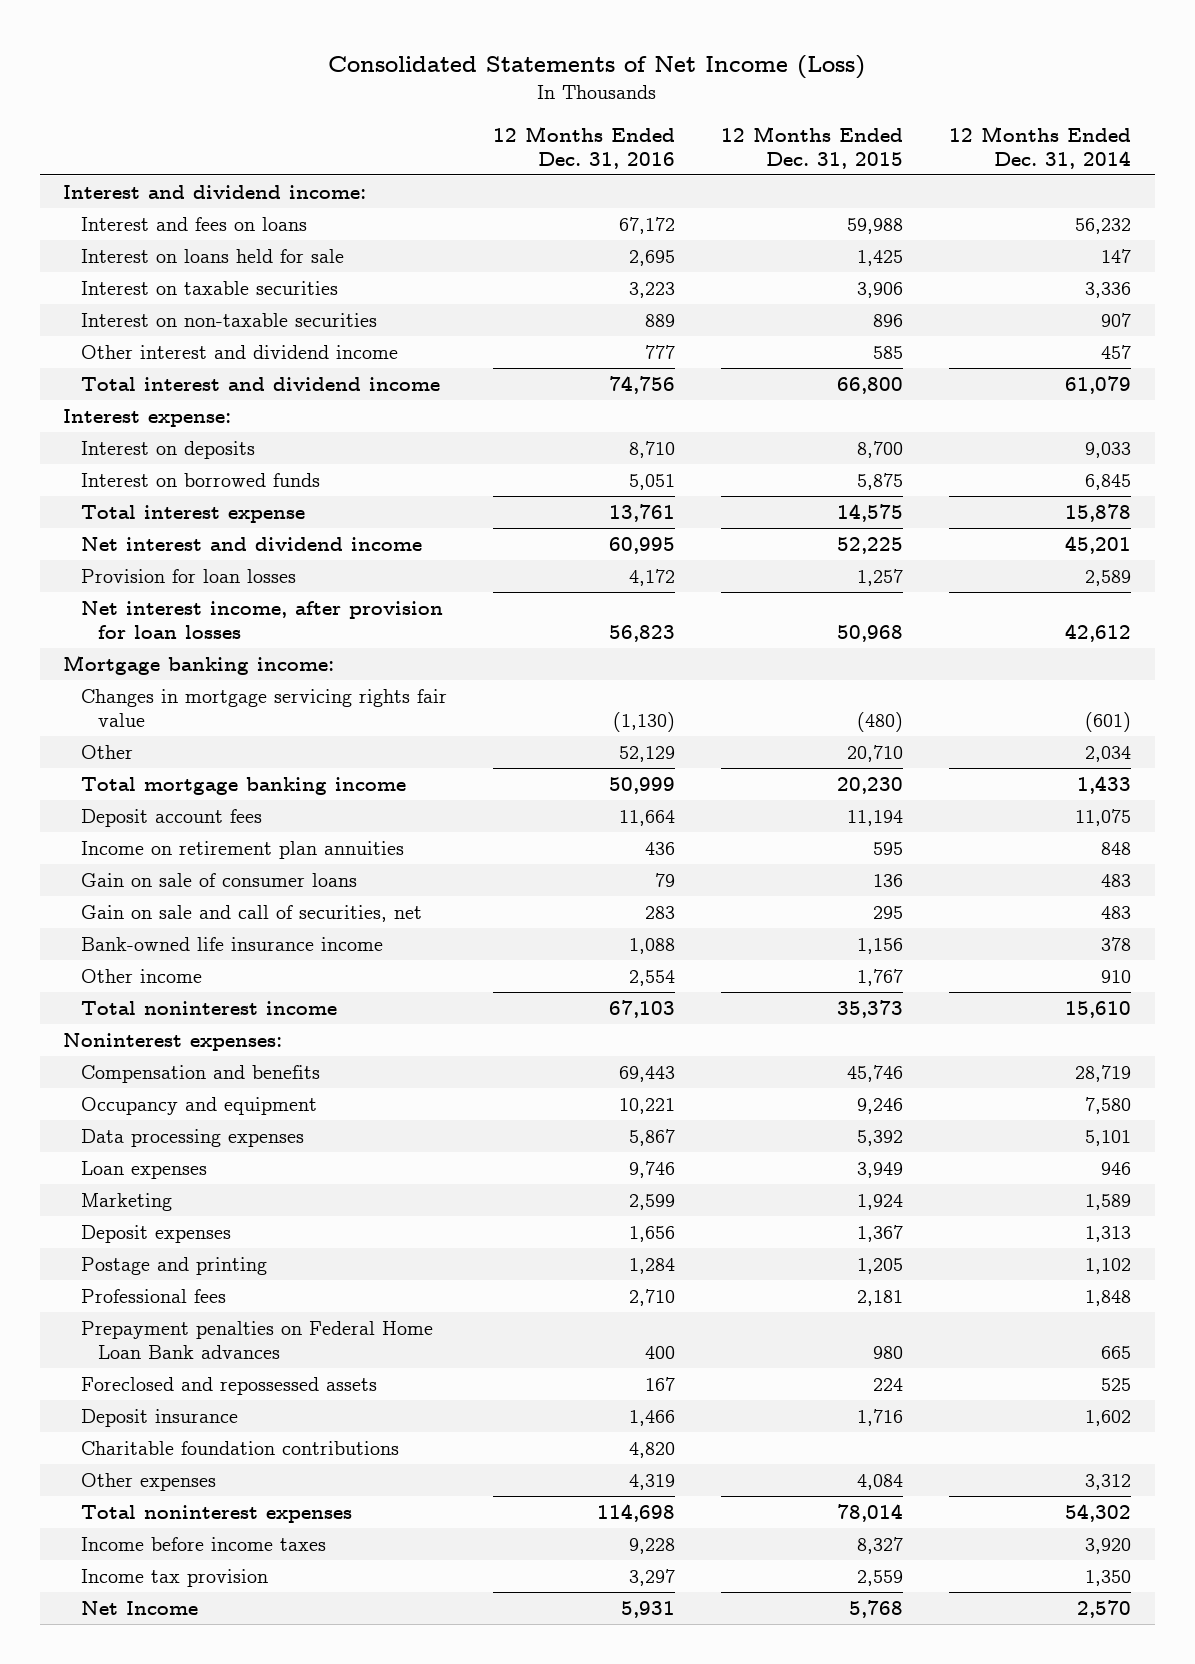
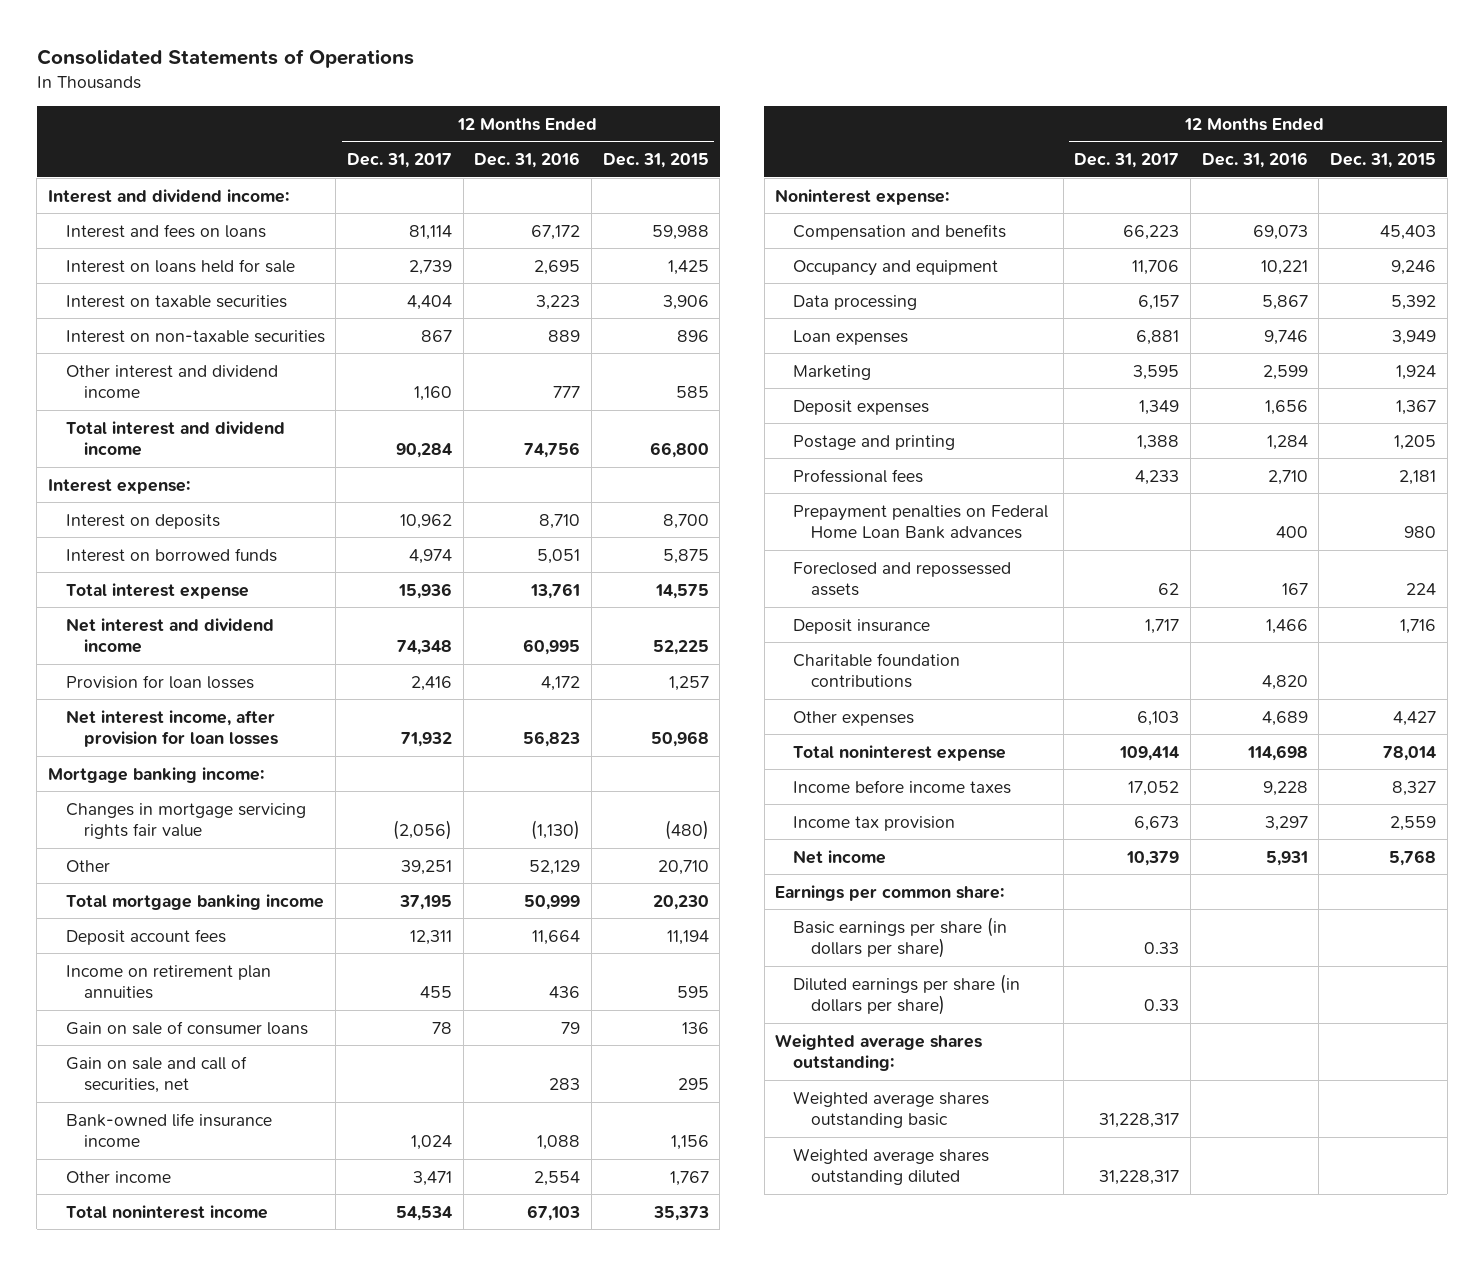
[328,54,866,79] Consolidated Statements of Net Income (Loss) -> [36,49,414,69] Consolidated Statements of Operations
[949,126,1132,169] 12 Months Ended Dec. 31, 2014 -> none
none -> [347,153,453,169] Dec. 31, 2017
[63,1033,283,1052] Noninterest expenses: -> [775,188,950,205] Noninterest expense:
[618,1066,675,1083] 69,443 -> [1252,224,1308,240] 69,073
[847,1065,904,1083] 45,746 -> [1379,224,1436,240] 45,403
[80,1129,304,1148] Data processing expenses -> [793,294,918,310] Data processing
[628,1474,675,1491] 4,319 -> [1261,710,1308,726] 4,689
[857,1474,904,1491] 4,084 -> [1392,710,1436,726] 4,427
[80,1505,352,1524] Total noninterest expenses -> [793,744,1007,761] Total noninterest expense
[80,1601,198,1616] Net Income -> [793,849,887,864] Net income
none -> [775,884,1005,901] Earnings per common share:
none -> [793,916,1008,959] Basic earnings per share (in dollars per share)
none -> [793,973,1021,1016] Diluted earnings per share (in dollars per share)
none -> [775,1033,983,1072] Weighted average shares outstanding:
none -> [793,1090,990,1129] Weighted average shares outstanding basic
none -> [793,1147,990,1186] Weighted average shares outstanding diluted

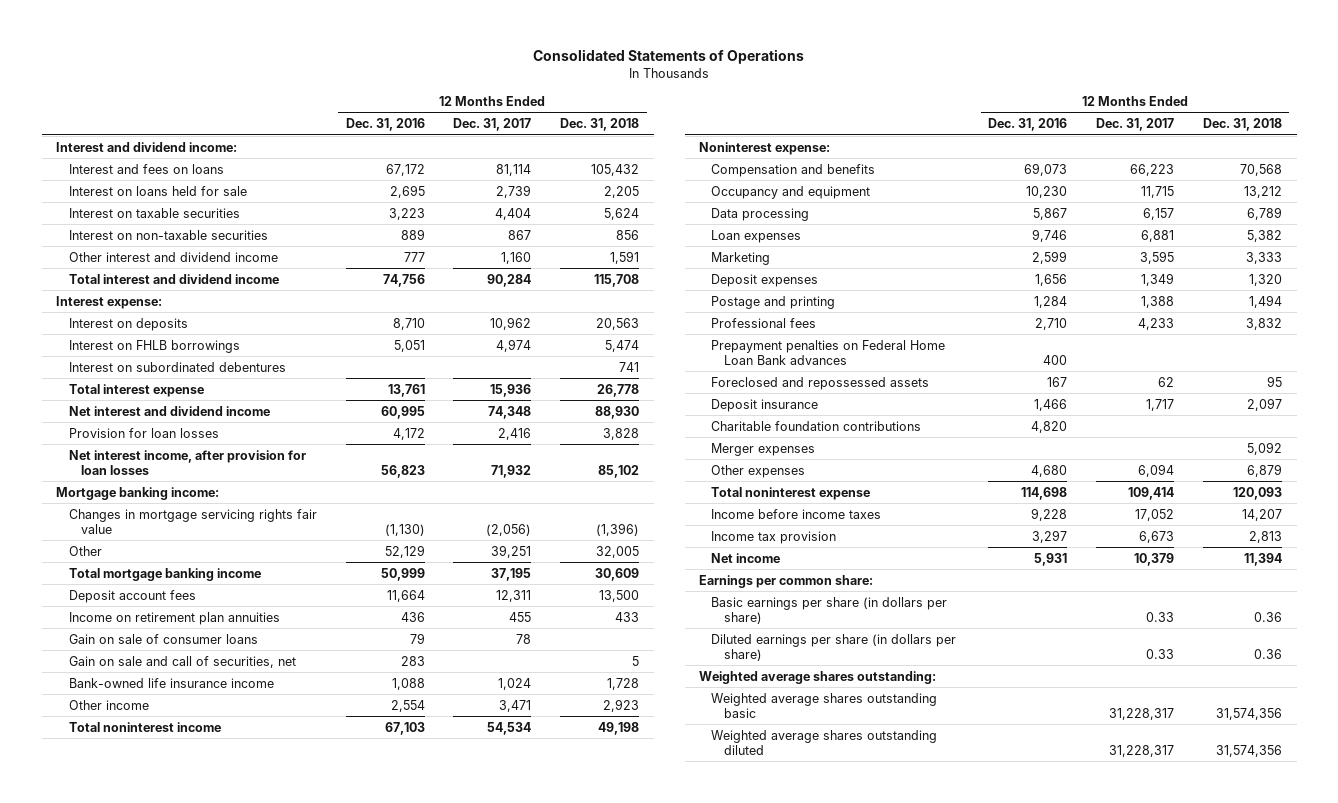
[602,153,709,169] Dec. 31, 2015 -> none
none -> [560,117,640,131] Dec. 31, 2018
[65,547,277,562] Interest on borrowed funds -> [68,339,240,353] Interest on FHLB borrowings
none -> [68,361,286,372] Interest on subordinated debentures
[1132,259,1180,275] 11,706 -> [1141,185,1175,198] 11,715
[1260,259,1308,275] 10,221 -> [1026,185,1068,198] 10,230
none -> [711,442,816,456] Merger expenses
[1137,710,1180,726] 6,103 -> [1138,463,1175,477] 6,094
[1261,710,1308,726] 4,689 -> [1031,464,1068,477] 4,680

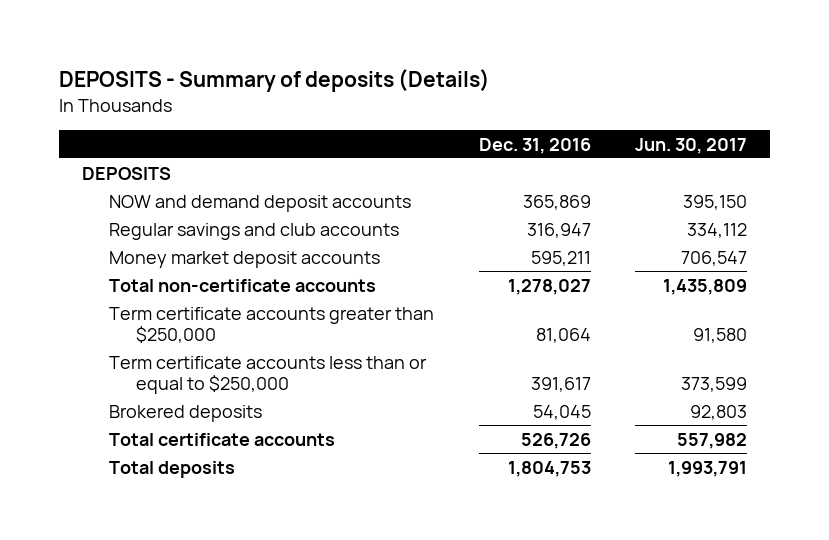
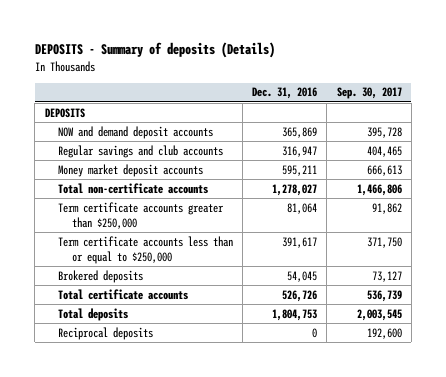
[635,137,748,154] Jun. 30, 2017 -> none
none -> [336,87,402,100] Sep. 30, 2017
none -> [58,326,154,340] Reciprocal deposits

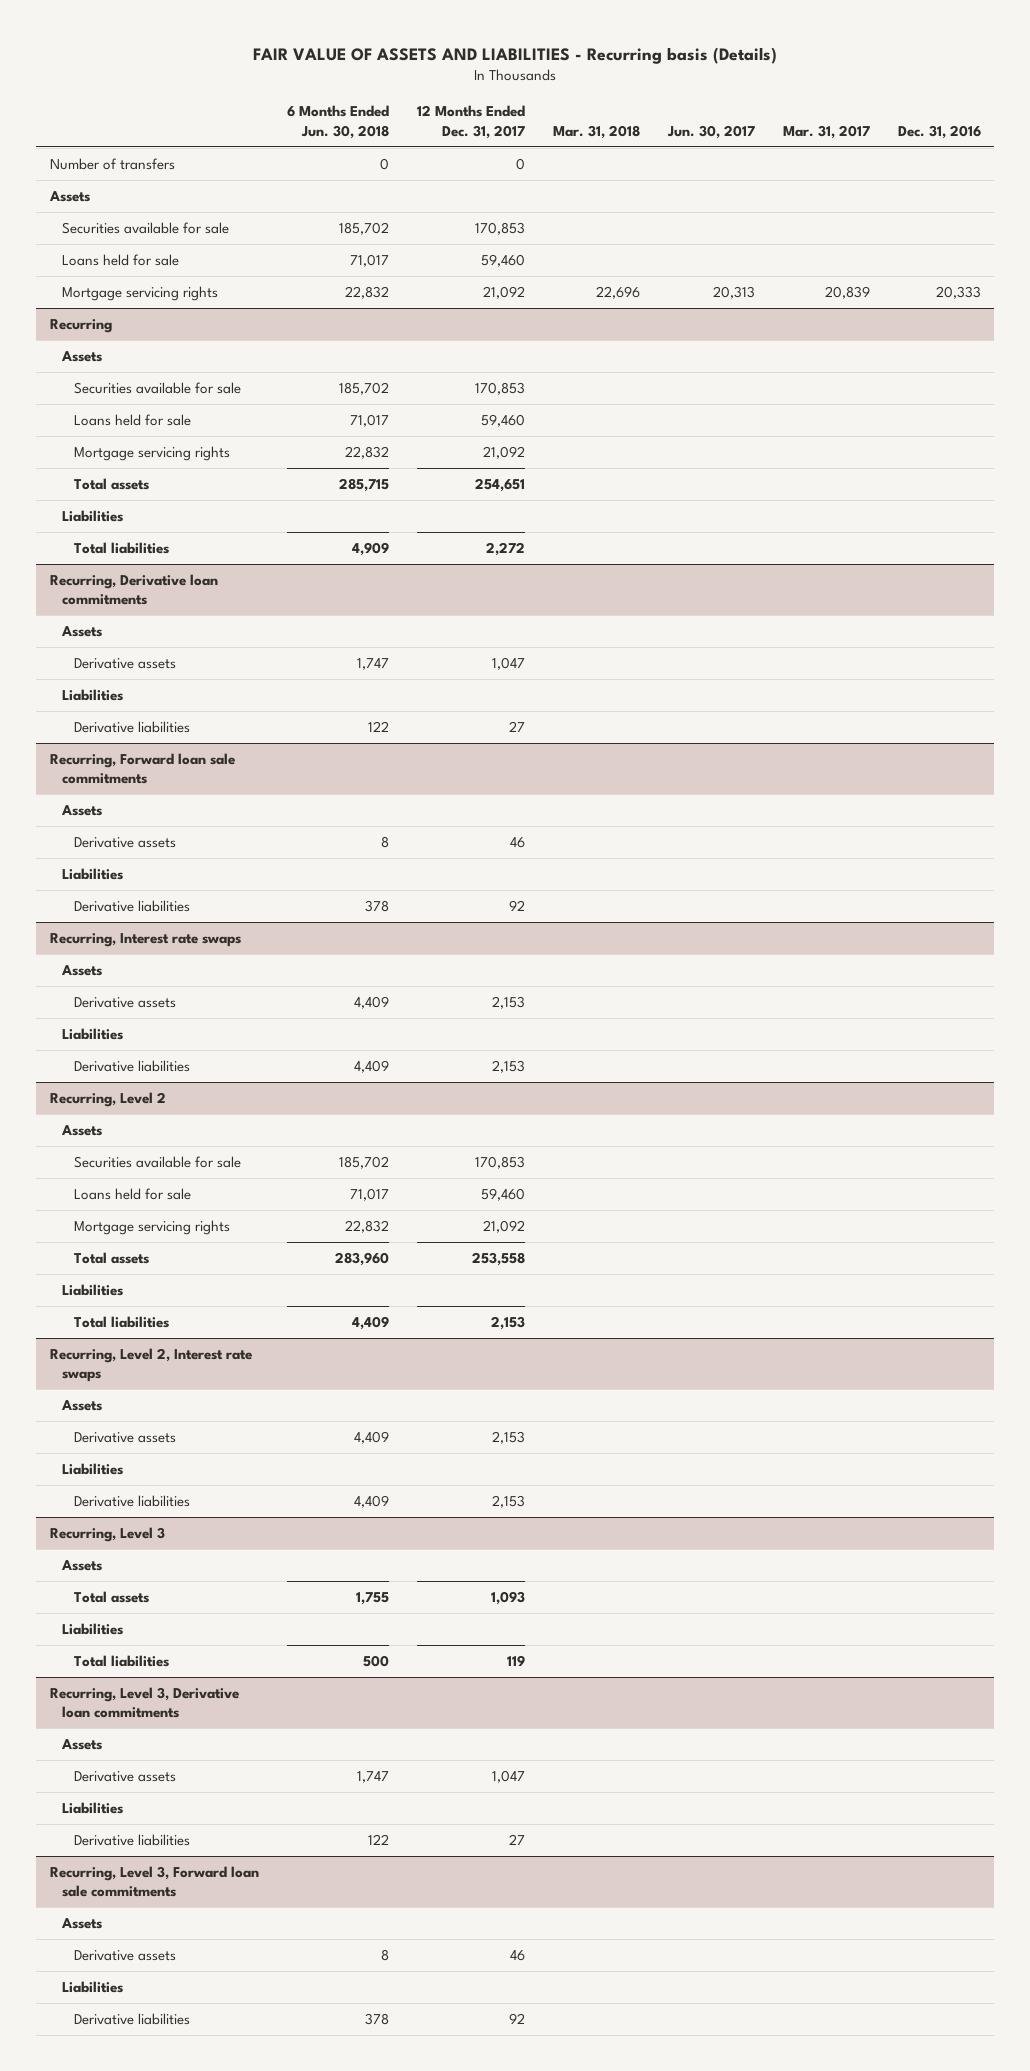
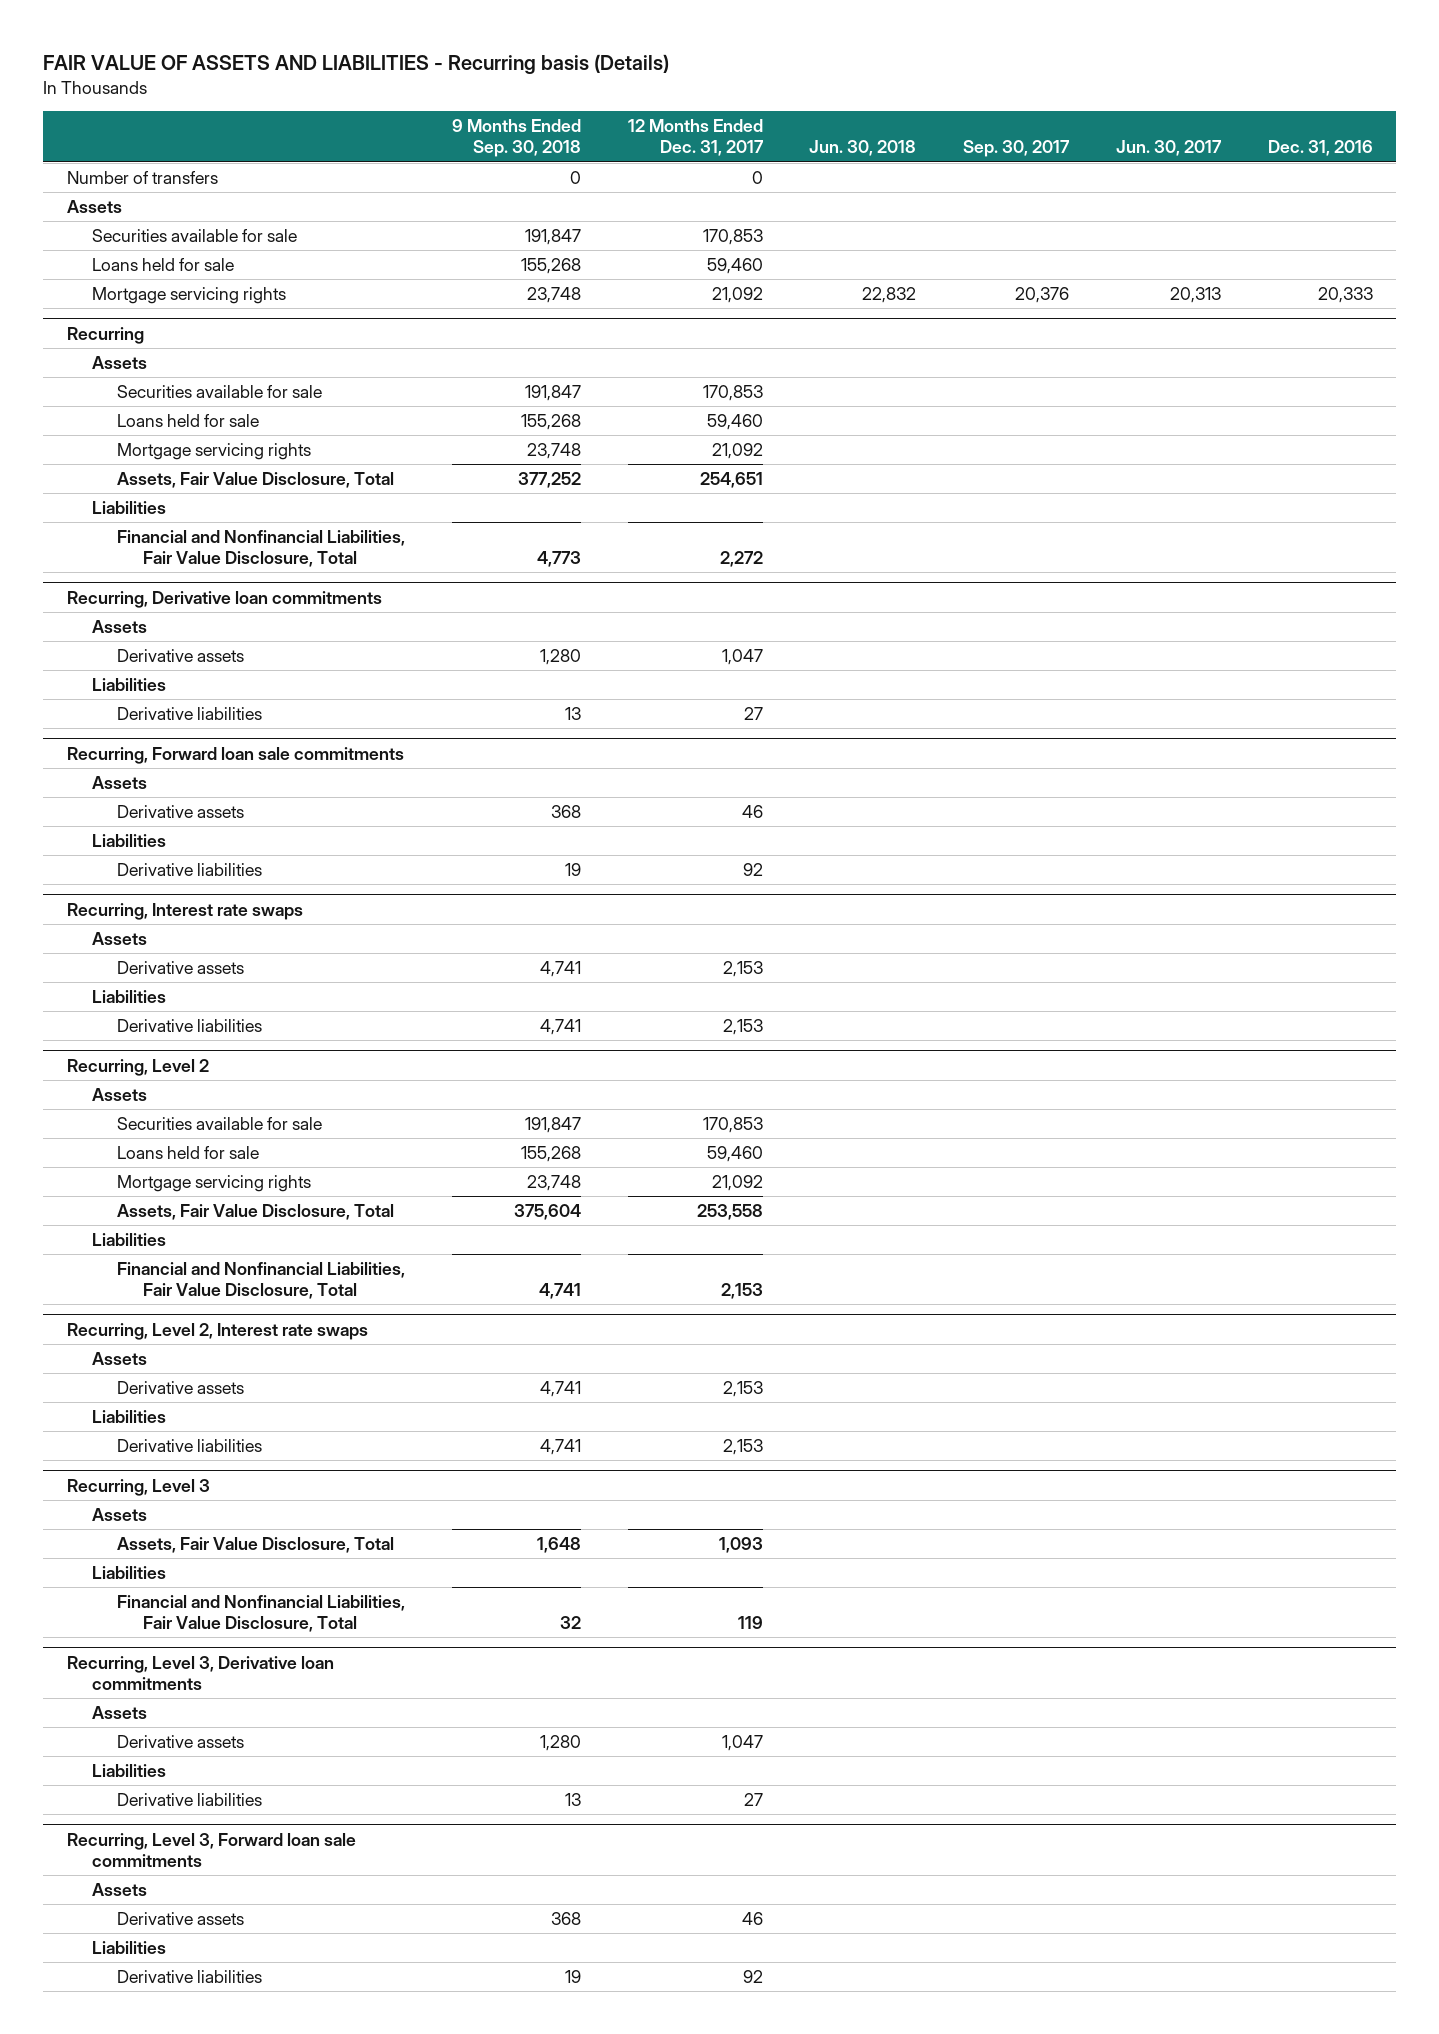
[286,105,389,139] 6 Months Ended Jun. 30, 2018 -> none
[552,124,640,139] Mar. 31, 2018 -> none
[782,124,870,139] Mar. 31, 2017 -> none
none -> [451,118,581,158] 9 Months Ended Sep. 30, 2018
none -> [809,140,917,157] Jun. 30, 2018
none -> [963,140,1071,158] Sep. 30, 2017
[74,477,150,490] Total assets -> [117,471,395,488] Assets, Fair Value Disclosure, Total
[74,541,170,554] Total liabilities -> [117,529,406,568] Financial and Nonfinancial Liabilities, Fair Value Disclosure, Total
[74,1251,150,1264] Total assets -> [117,1203,395,1220] Assets, Fair Value Disclosure, Total
[74,1315,170,1328] Total liabilities -> [117,1261,406,1300] Financial and Nonfinancial Liabilities, Fair Value Disclosure, Total
[74,1590,150,1603] Total assets -> [117,1536,395,1553] Assets, Fair Value Disclosure, Total
[74,1654,170,1667] Total liabilities -> [117,1594,406,1633] Financial and Nonfinancial Liabilities, Fair Value Disclosure, Total

